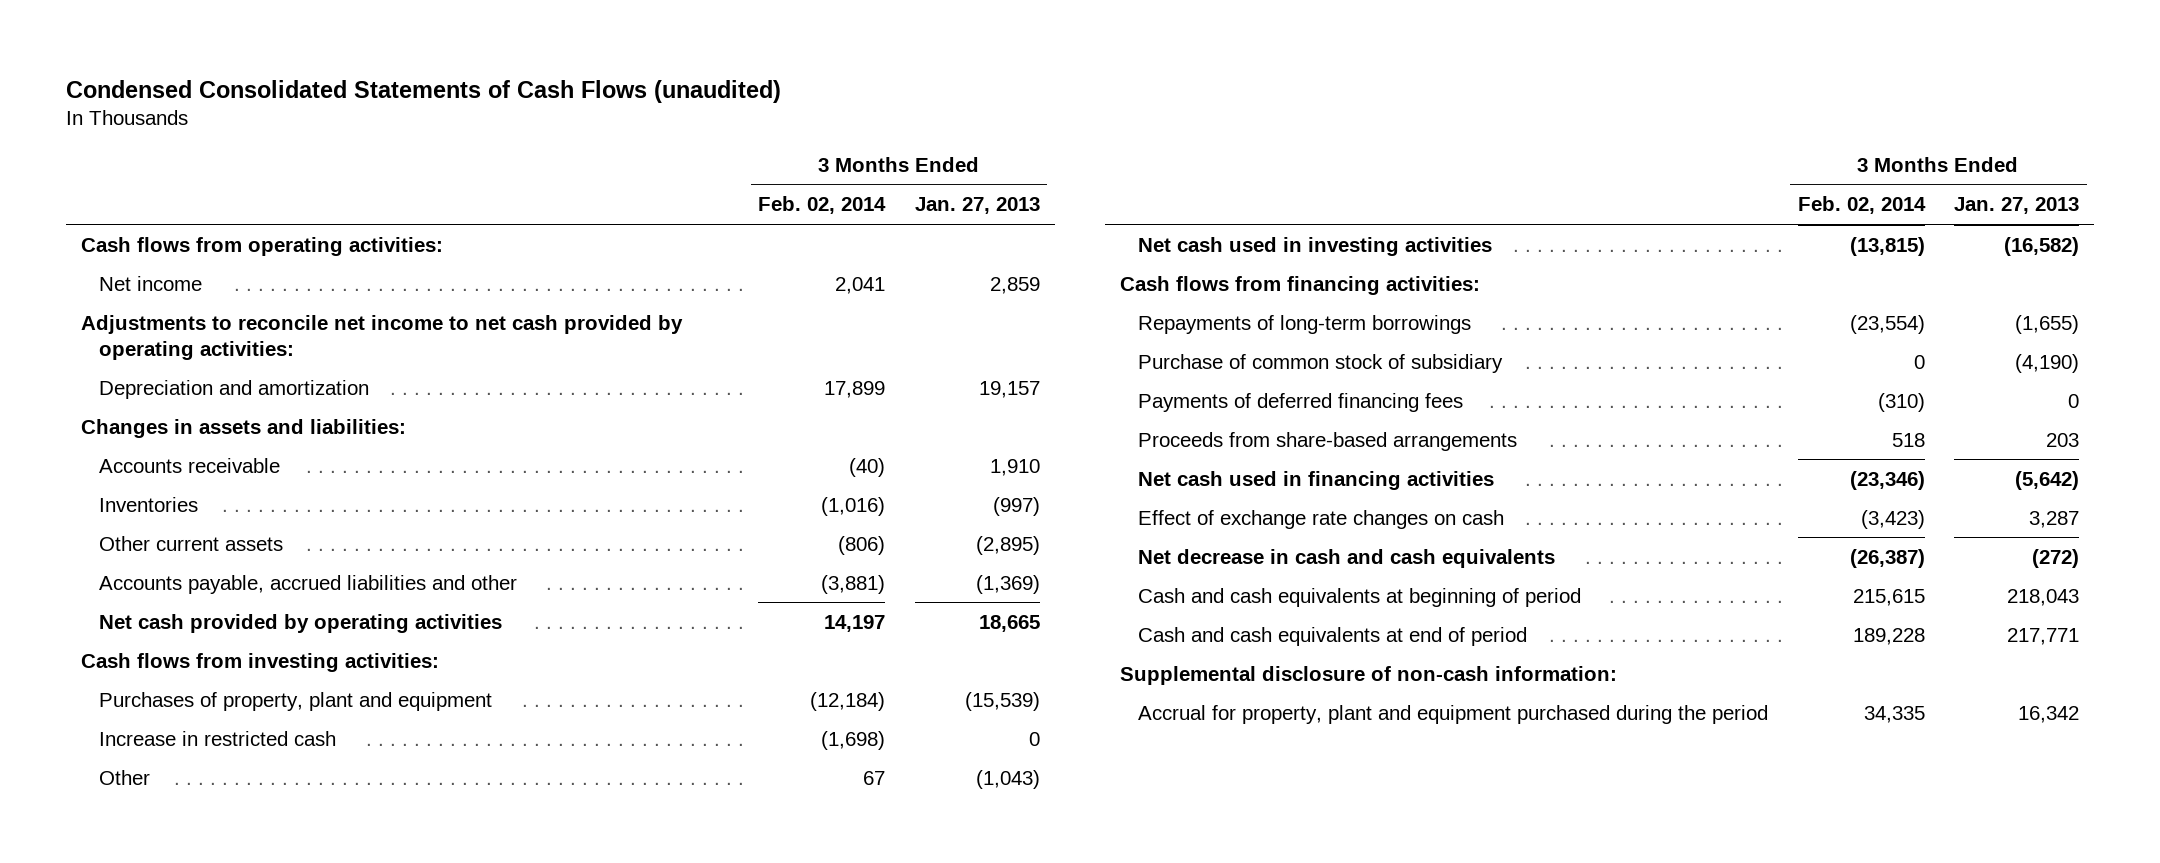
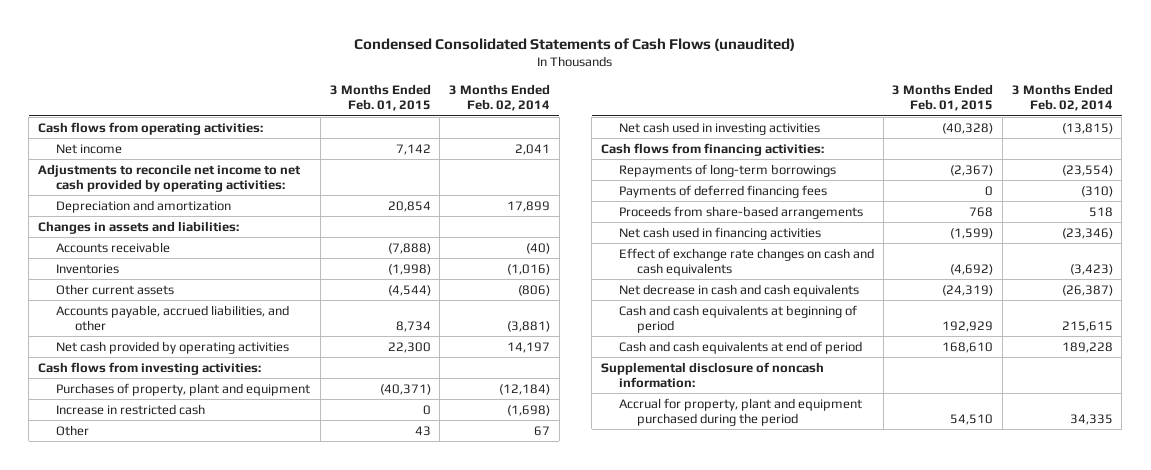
[914,197,1040,215] Jan. 27, 2013 -> none
none -> [329,84,431,112] 3 Months Ended Feb. 01, 2015
[98,574,517,594] Accounts payable, accrued liabilities and other -> [56,304,290,331] Accounts payable, accrued liabilities, and other
[1138,353,1504,373] Purchase of common stock of subsidiary -> none
[1138,509,1505,529] Effect of exchange rate changes on cash -> [618,247,874,276] Effect of exchange rate changes on cash and cash equivalents
[1120,665,1618,685] Supplemental disclosure of non-cash information: -> [600,361,824,388] Supplemental disclosure of noncash information:

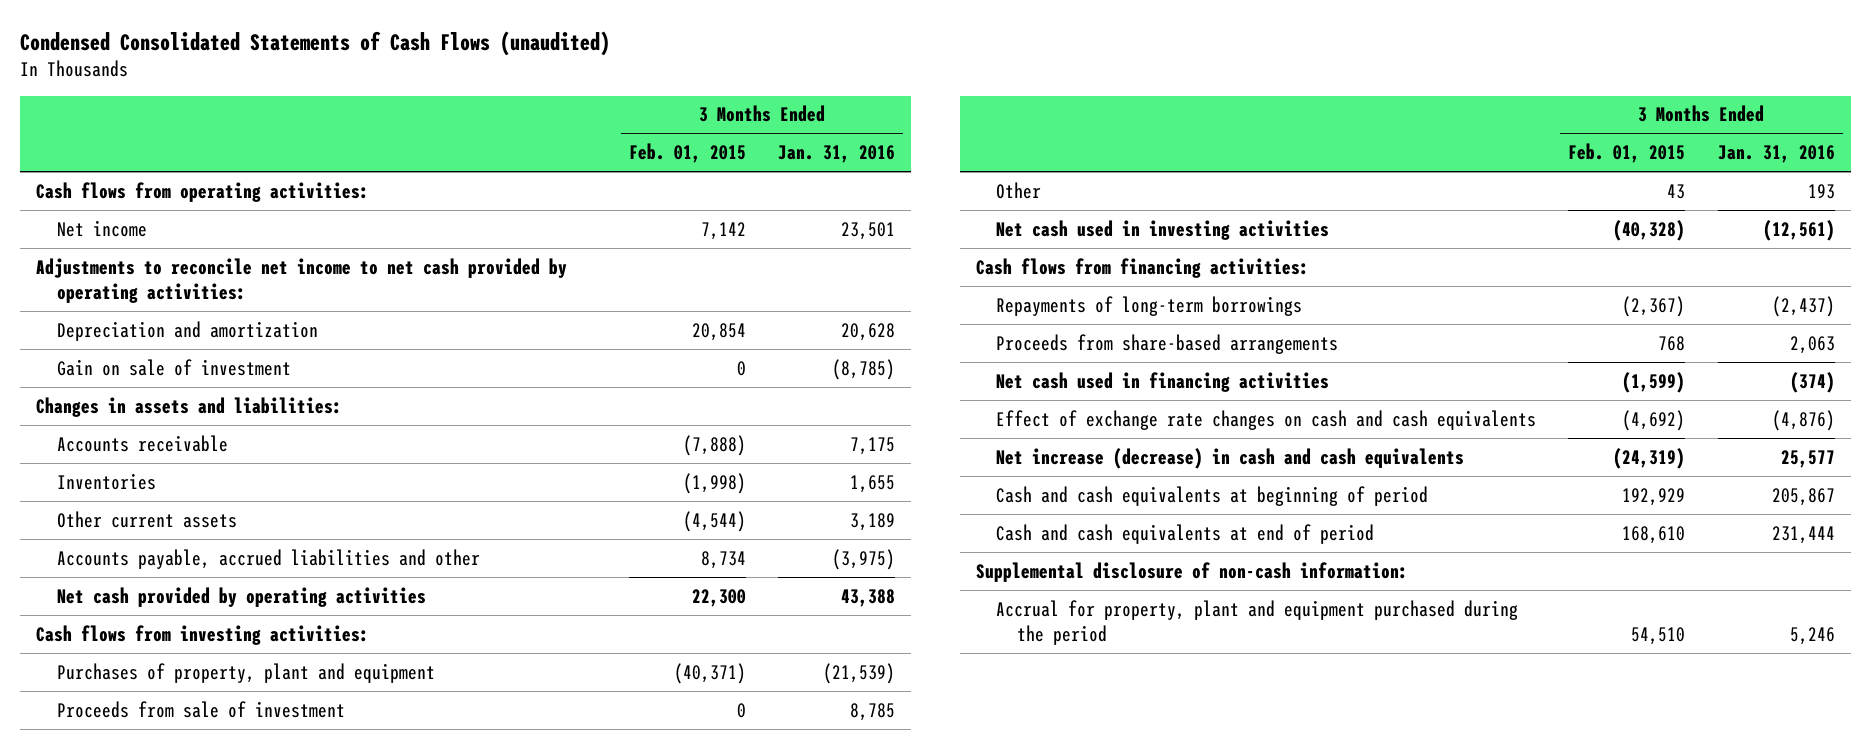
[449,84,551,112] 3 Months Ended Feb. 02, 2014 -> none
none -> [778,145,896,164] Jan. 31, 2016
none -> [56,358,291,376] Gain on sale of investment
[56,304,290,331] Accounts payable, accrued liabilities, and other -> [56,548,480,569] Accounts payable, accrued liabilities and other
[56,403,206,415] Increase in restricted cash -> none
none -> [56,700,345,718] Proceeds from sale of investment
[618,184,827,198] Payments of deferred financing fees -> none
[618,283,859,297] Net decrease in cash and cash equivalents -> [996,447,1465,469] Net increase (decrease) in cash and cash equivalents
[600,361,824,388] Supplemental disclosure of noncash information: -> [975,561,1408,582] Supplemental disclosure of non-cash information:

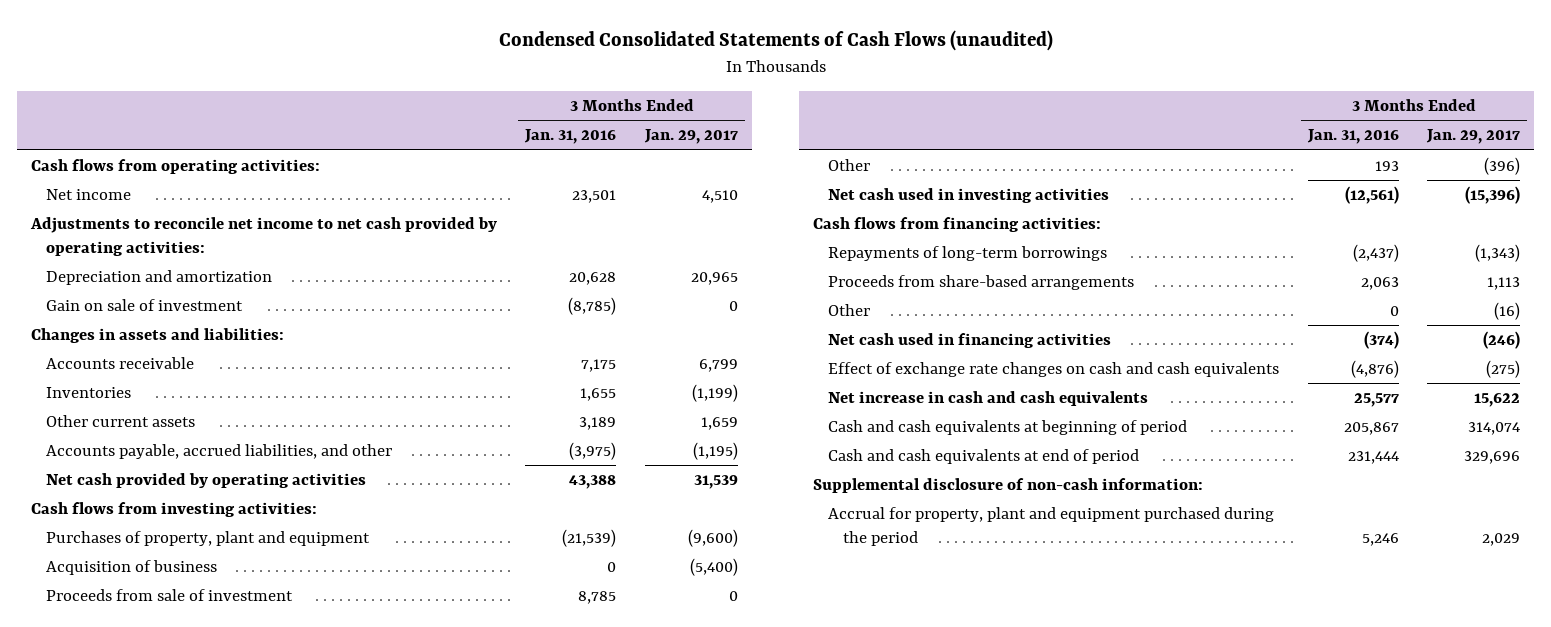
[628,143,746,164] Feb. 01, 2015 -> none
none -> [643,129,738,145] Jan. 29, 2017
[56,548,480,569] Accounts payable, accrued liabilities and other -> [45,444,392,460] Accounts payable, accrued liabilities, and other
none -> [45,560,217,576] Acquisition of business
none -> [828,304,871,317] Other
[996,447,1465,469] Net increase (decrease) in cash and cash equivalents -> [828,391,1149,407] Net increase in cash and cash equivalents

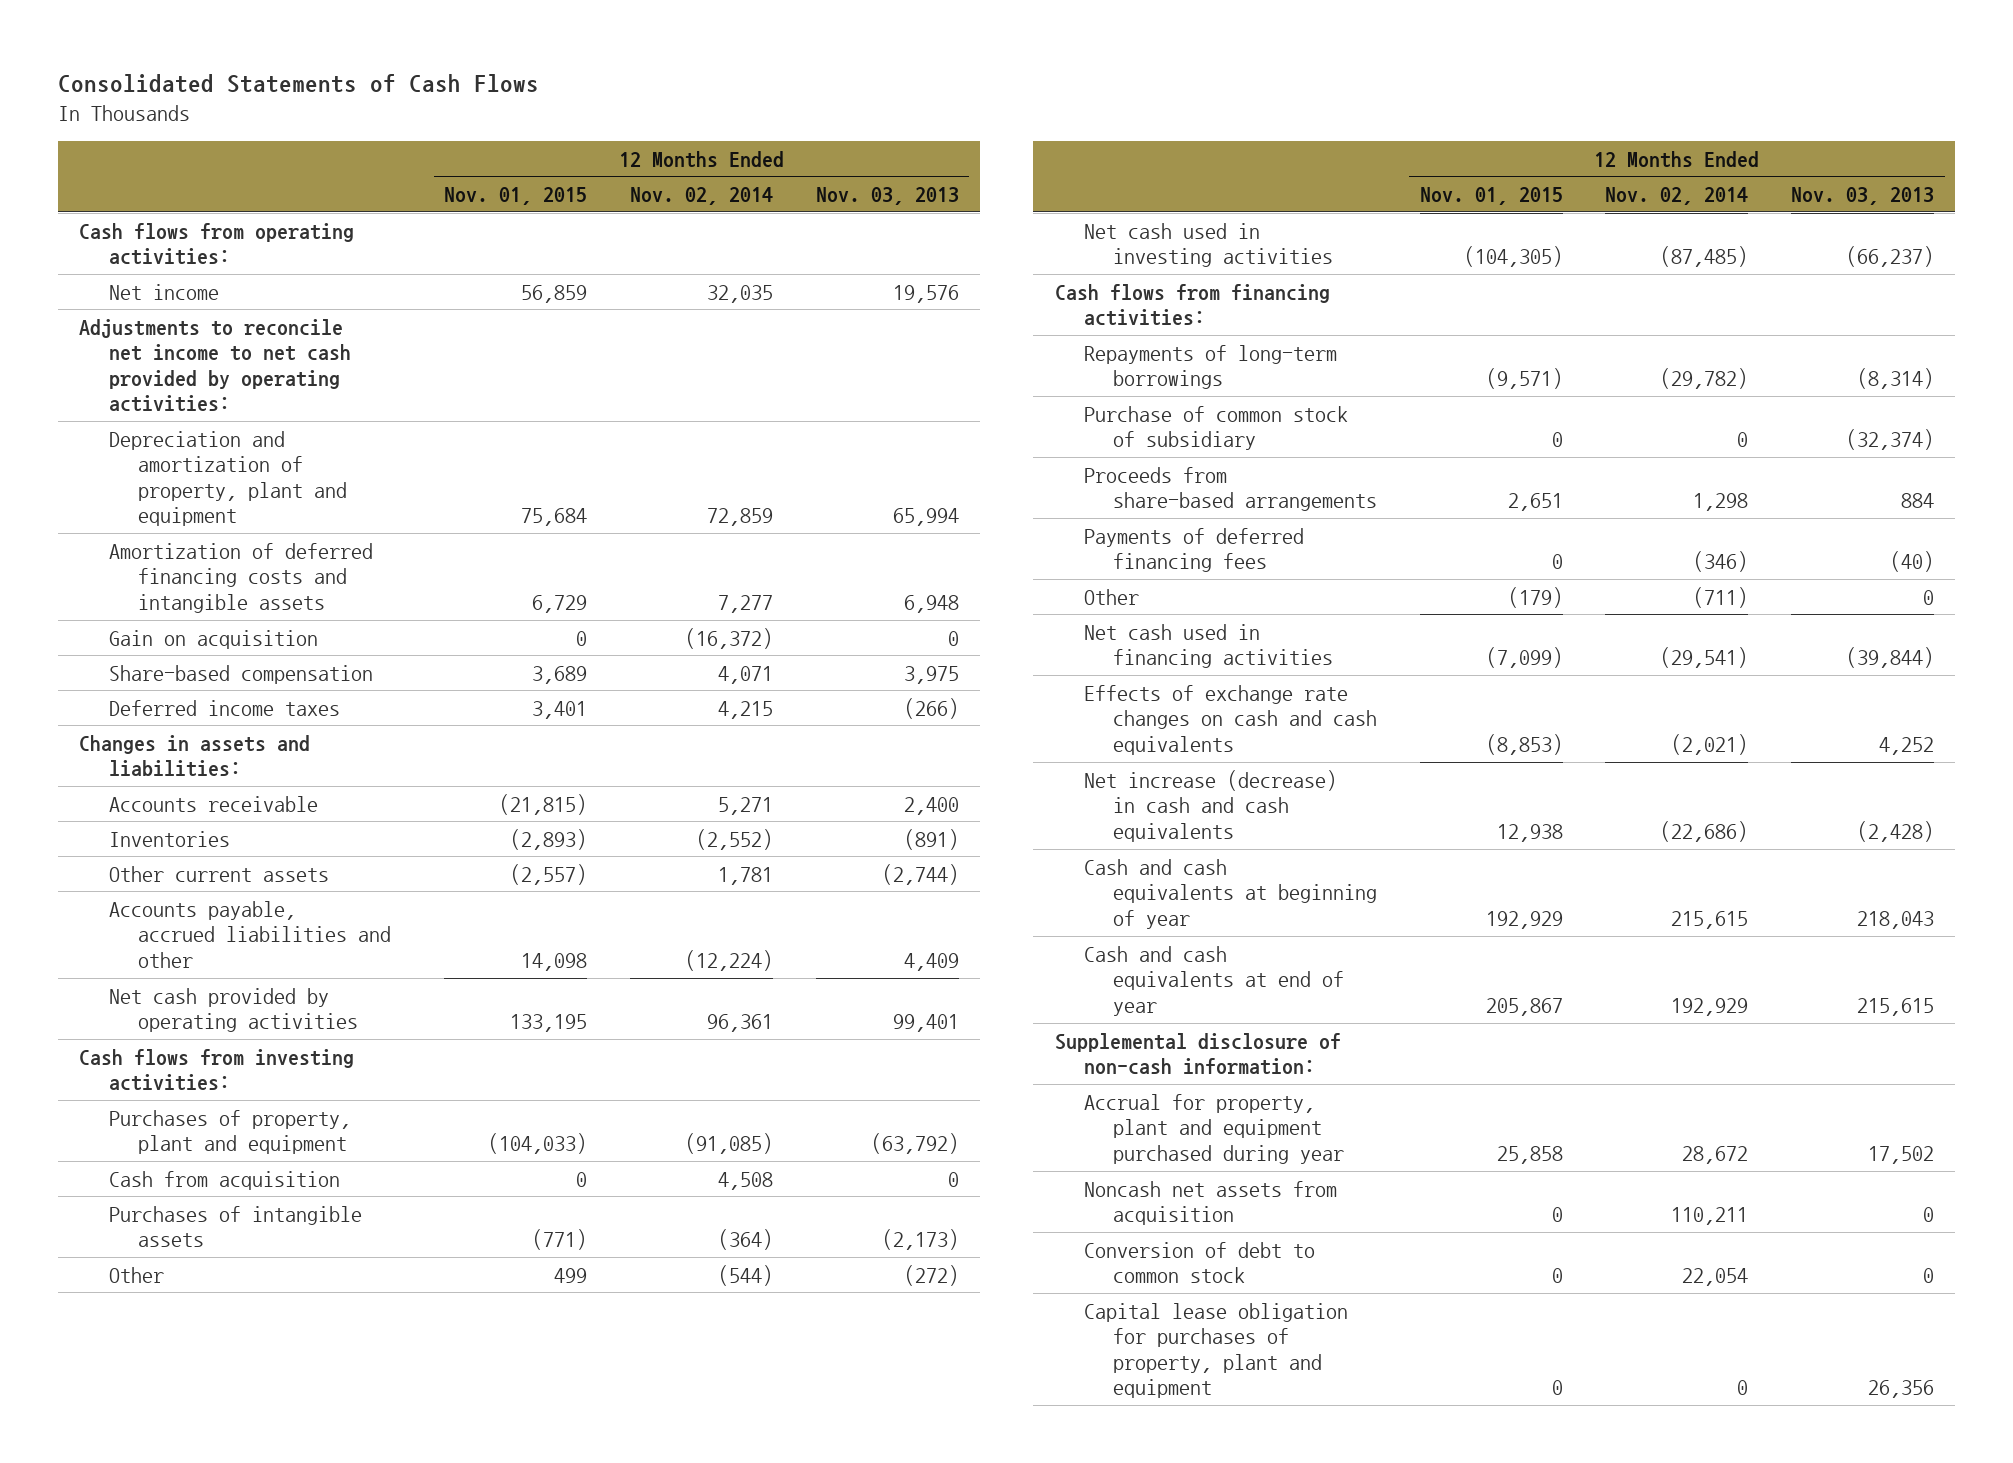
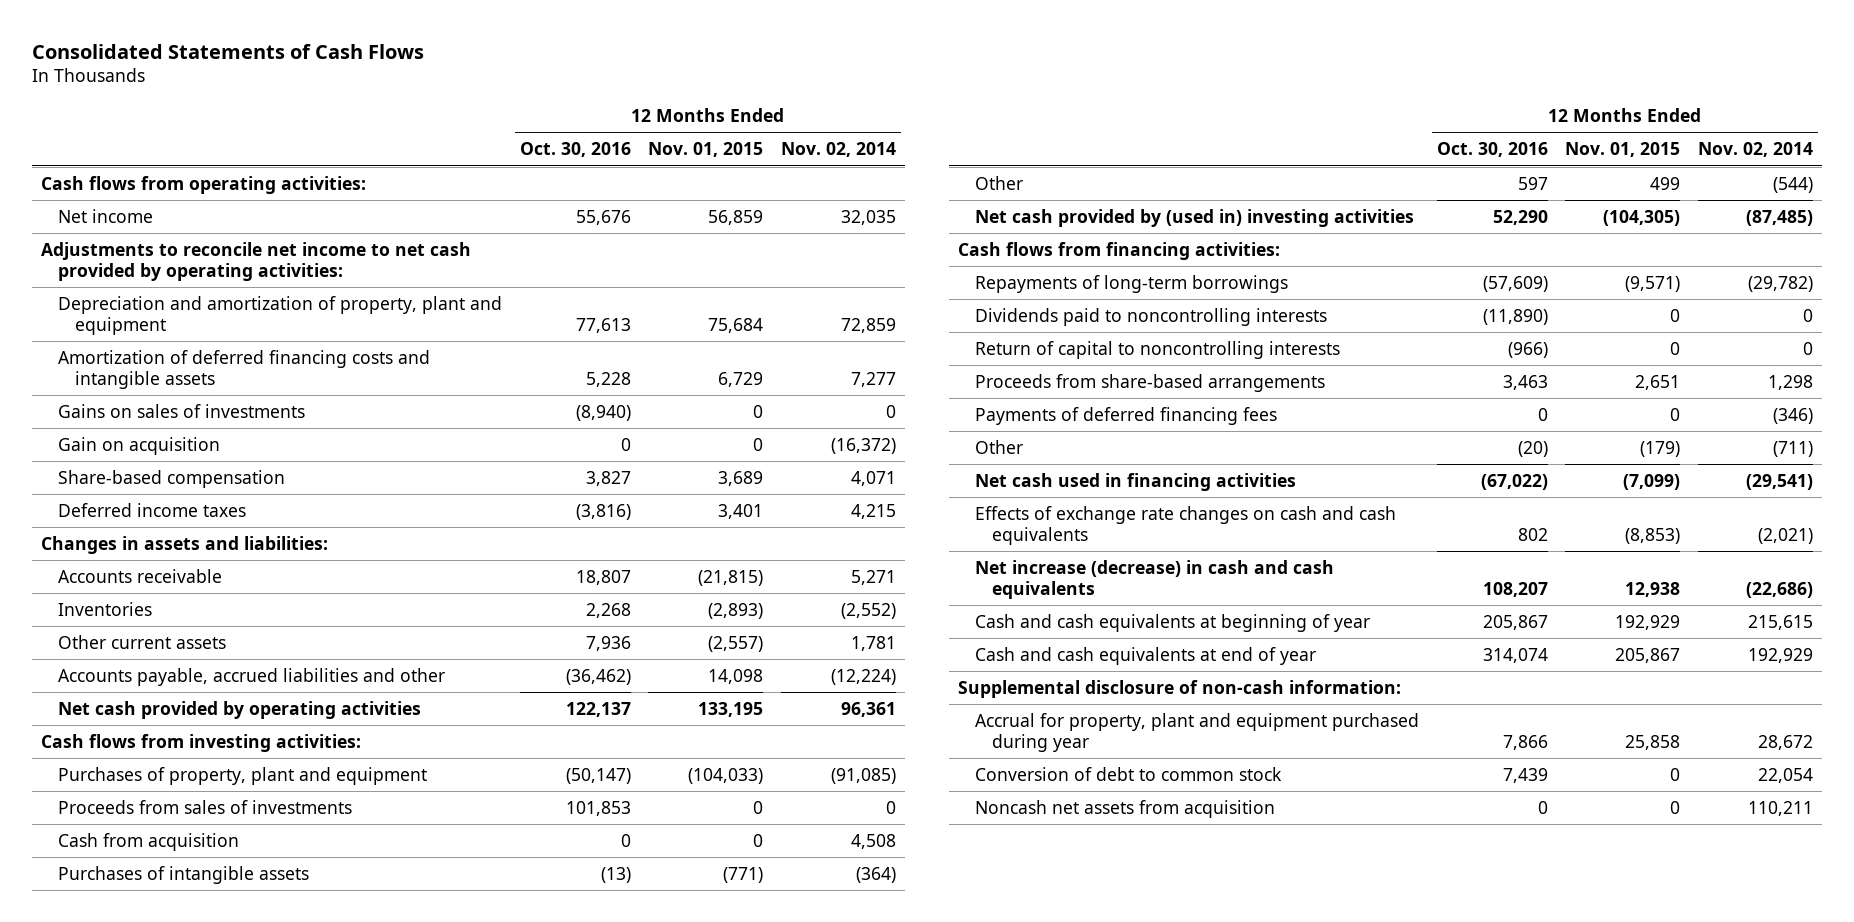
[815,186,959,205] Nov. 03, 2013 -> none
none -> [519,142,631,158] Oct. 30, 2016
none -> [57,403,305,418] Gains on sales of investments
none -> [57,799,352,814] Proceeds from sales of investments
[1083,222,1334,268] Net cash used in investing activities -> [974,208,1414,227] Net cash provided by (used in) investing activities
none -> [974,307,1327,326] Dividends paid to noncontrolling interests
[1083,405,1348,451] Purchase of common stock of subsidiary -> [974,340,1340,359] Return of capital to noncontrolling interests
[1083,1302,1348,1399] Capital lease obligation for purchases of property, plant and equipment -> none
[1083,1180,1337,1226] Noncash net assets from acquisition -> [974,799,1275,818] Noncash net assets from acquisition

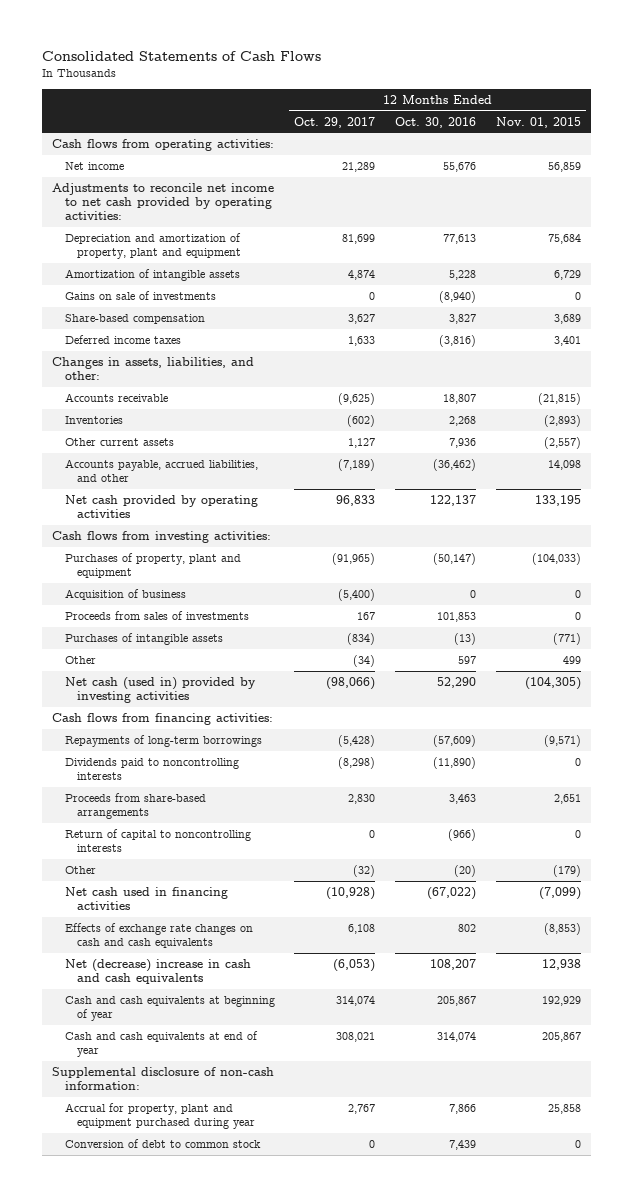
[781,142,897,158] Nov. 02, 2014 -> none
none -> [294,116,376,128] Oct. 29, 2017
[57,436,220,455] Gain on acquisition -> none
[57,349,430,390] Amortization of deferred financing costs and intangible assets -> [64,269,240,282] Amortization of intangible assets
[57,403,305,418] Gains on sales of investments -> [64,291,216,301] Gains on sale of investments
[40,535,328,554] Changes in assets and liabilities: -> [51,357,254,380] Changes in assets, liabilities, and other:
[57,667,445,686] Accounts payable, accrued liabilities and other -> [64,459,258,482] Accounts payable, accrued liabilities, and other
none -> [64,589,186,601] Acquisition of business
[57,832,239,851] Cash from acquisition -> none
[974,208,1414,227] Net cash provided by (used in) investing activities -> [64,677,256,703] Net cash (used in) provided by investing activities
[974,406,1277,425] Payments of deferred financing fees -> none
[974,340,1340,359] Return of capital to noncontrolling interests -> [64,829,251,852] Return of capital to noncontrolling interests
[974,559,1334,600] Net increase (decrease) in cash and cash equivalents -> [64,959,251,984] Net (decrease) increase in cash and cash equivalents
[974,799,1275,818] Noncash net assets from acquisition -> none

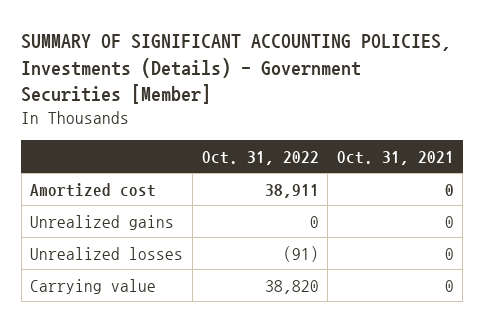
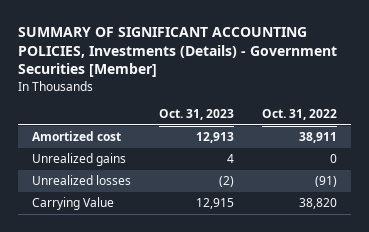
[336,150,454,165] Oct. 31, 2021 -> none
none -> [158,108,234,120] Oct. 31, 2023
[30,278,157,294] Carrying value -> [32,197,115,211] Carrying Value

